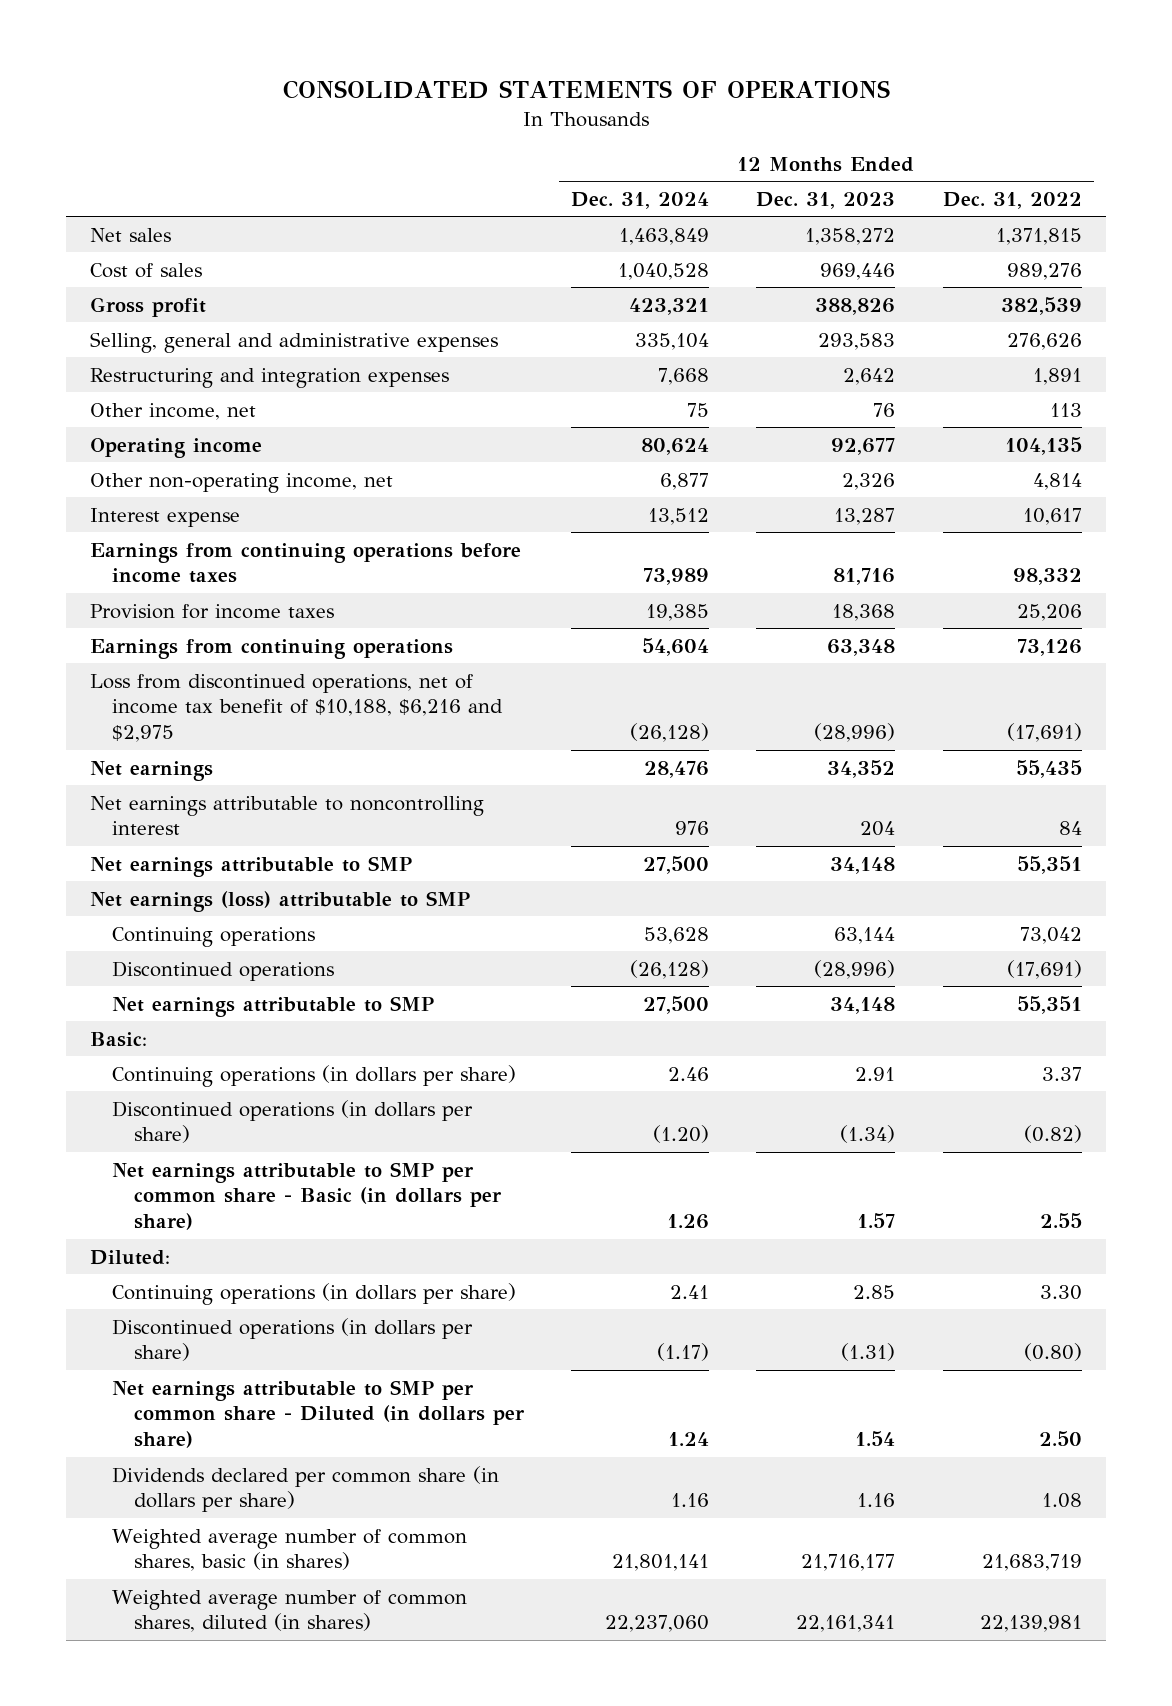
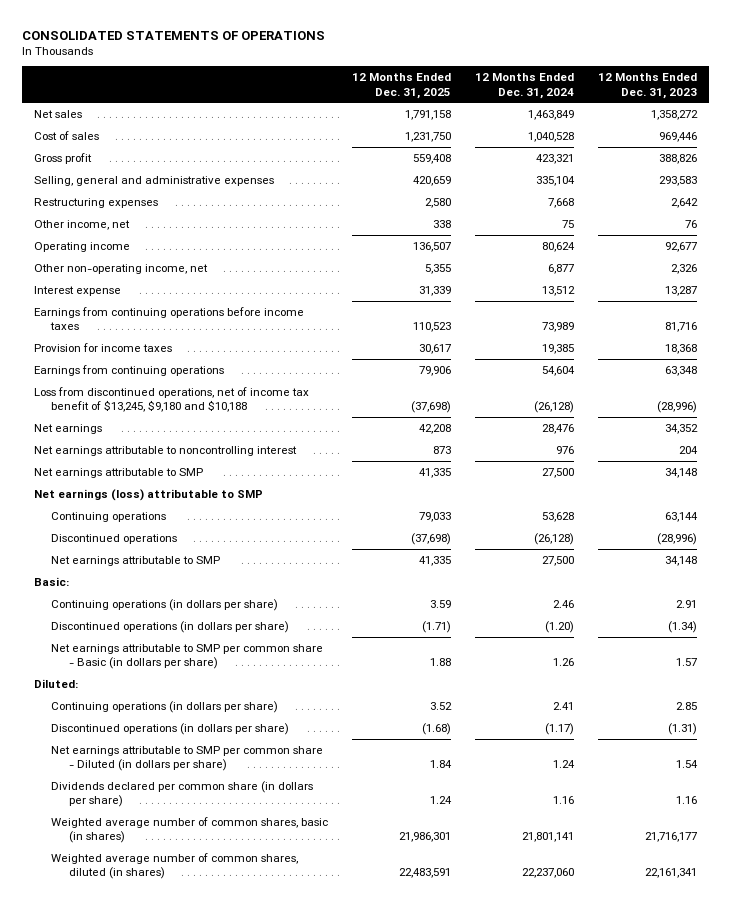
[942,192,1082,210] Dec. 31, 2022 -> none
none -> [352,73,452,99] 12 Months Ended Dec. 31, 2025
[89,367,449,388] Restructuring and integration expenses -> [34,197,159,208] Restructuring expenses
[89,673,503,743] Loss from discontinued operations, net of income tax benefit of $10,188, $6,216 and $2,975 -> [34,386,310,413] Loss from discontinued operations, net of income tax benefit of $13,245, $9,180 and $10,188

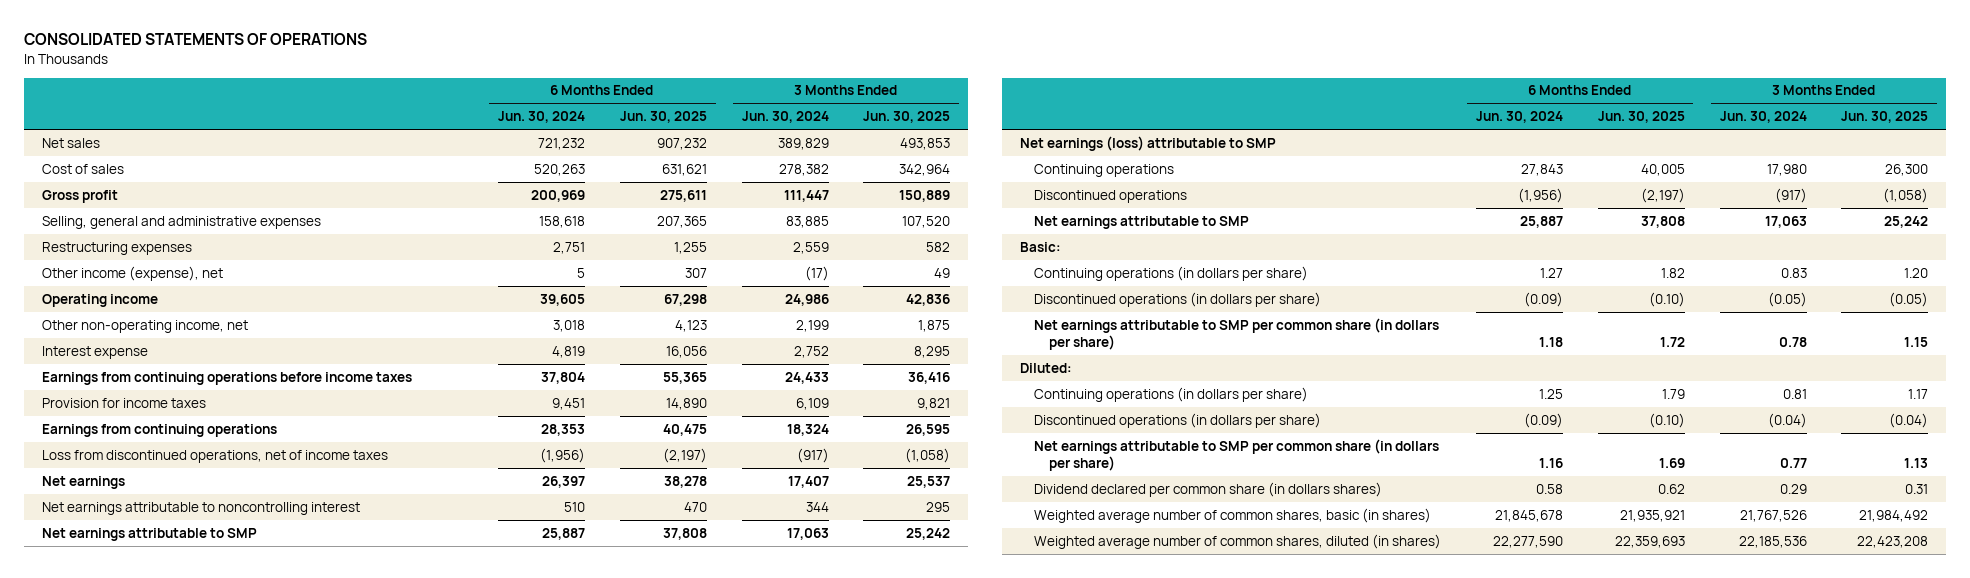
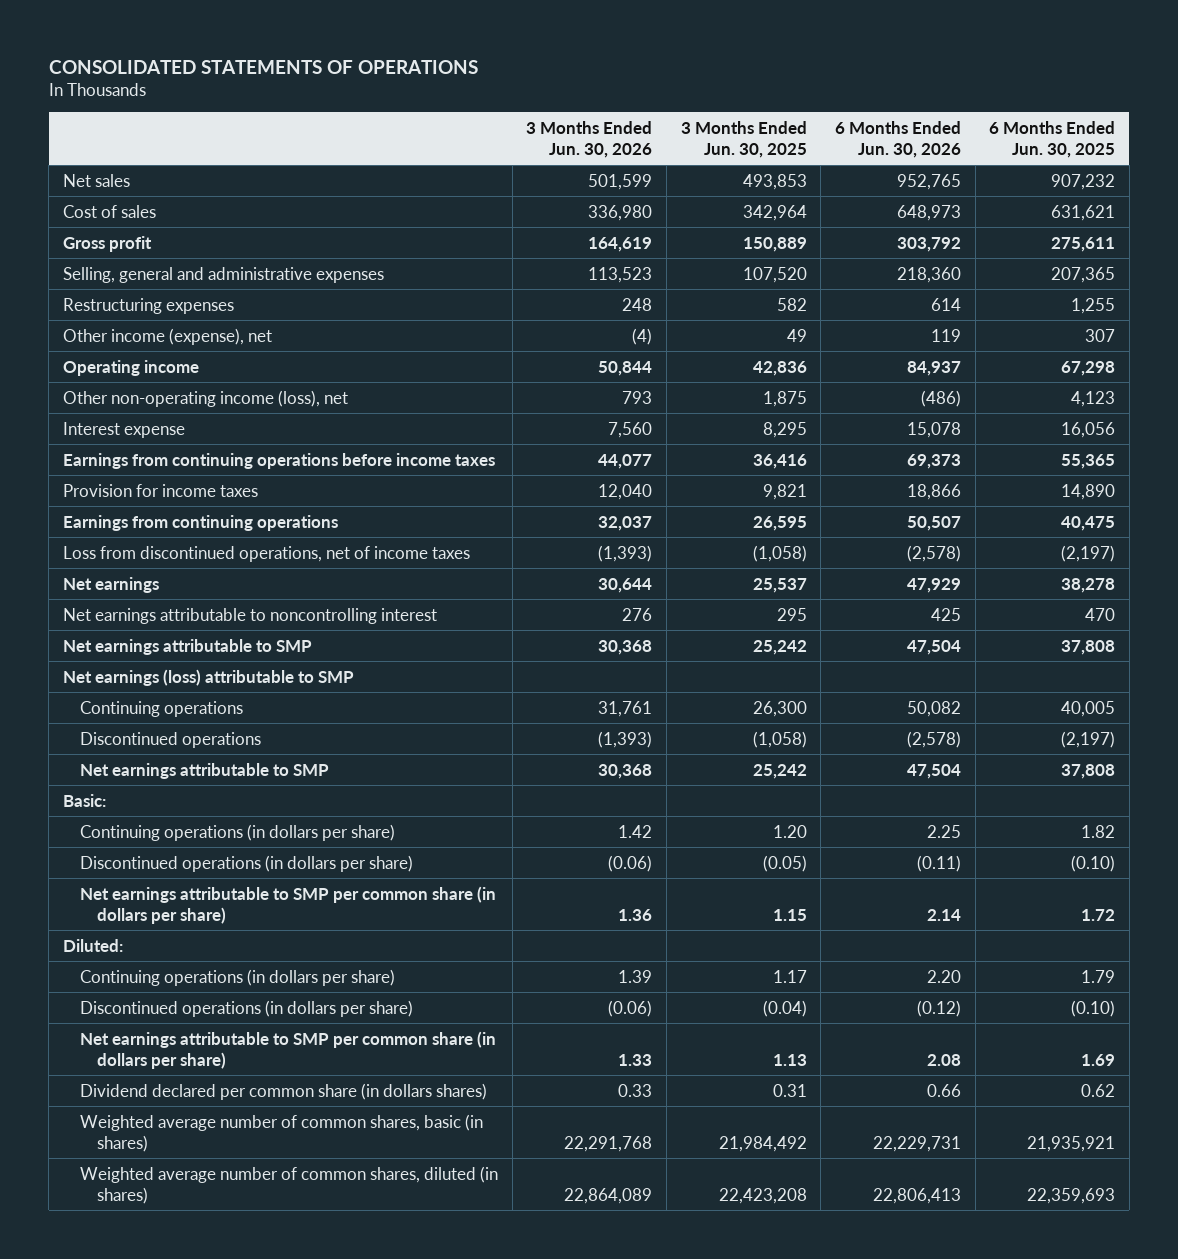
[498,111,586,124] Jun. 30, 2024 -> none
[741,111,829,124] Jun. 30, 2024 -> none
none -> [526,120,653,158] 3 Months Ended Jun. 30, 2026
none -> [834,120,961,158] 6 Months Ended Jun. 30, 2026
[41,319,248,333] Other non-operating income, net -> [62,389,348,407] Other non-operating income (loss), net

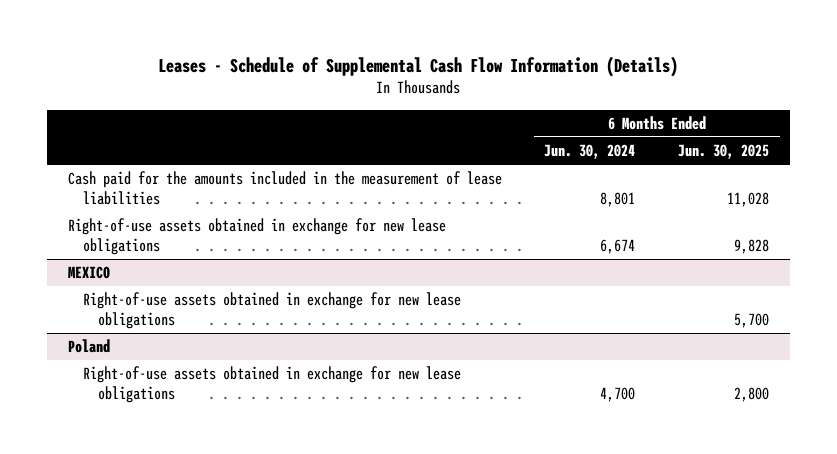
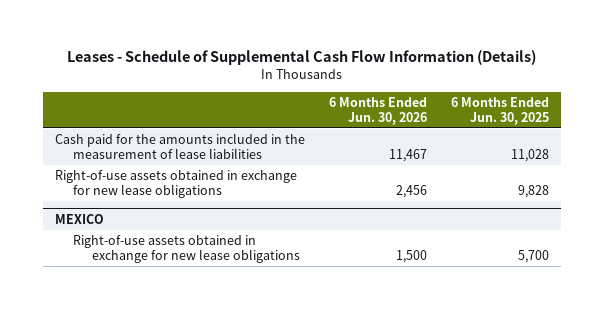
[544,144,636,160] Jun. 30, 2024 -> none
none -> [328,96,427,125] 6 Months Ended Jun. 30, 2026
[67,339,110,354] Poland -> none
[82,366,461,404] Right-of-use assets obtained in exchange for new lease obligations -> none

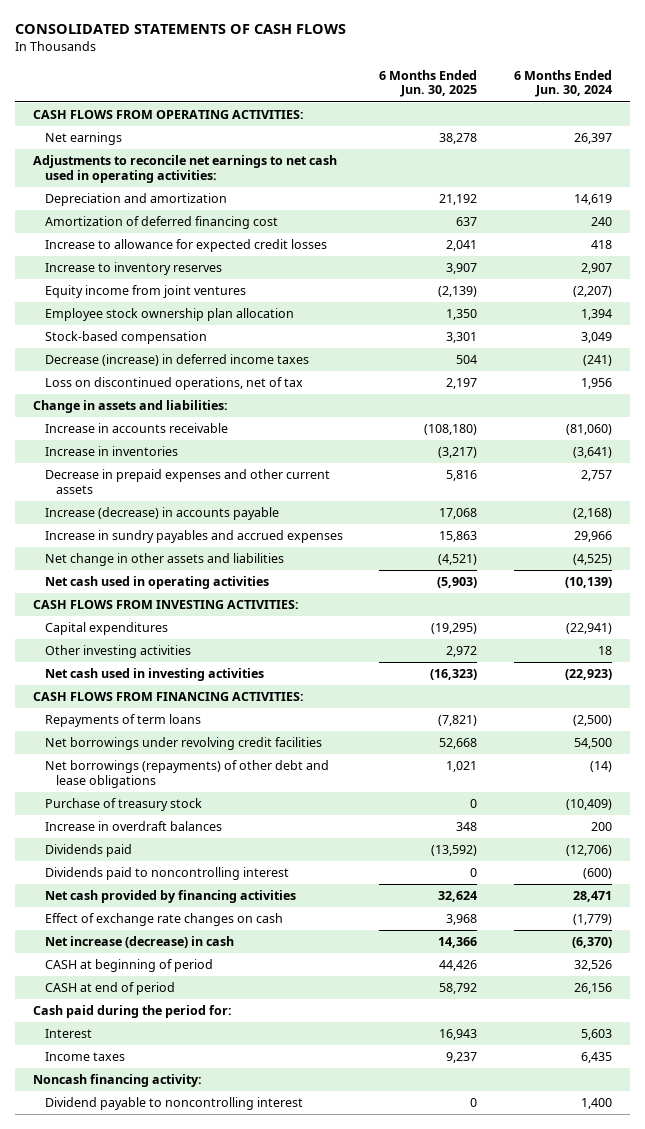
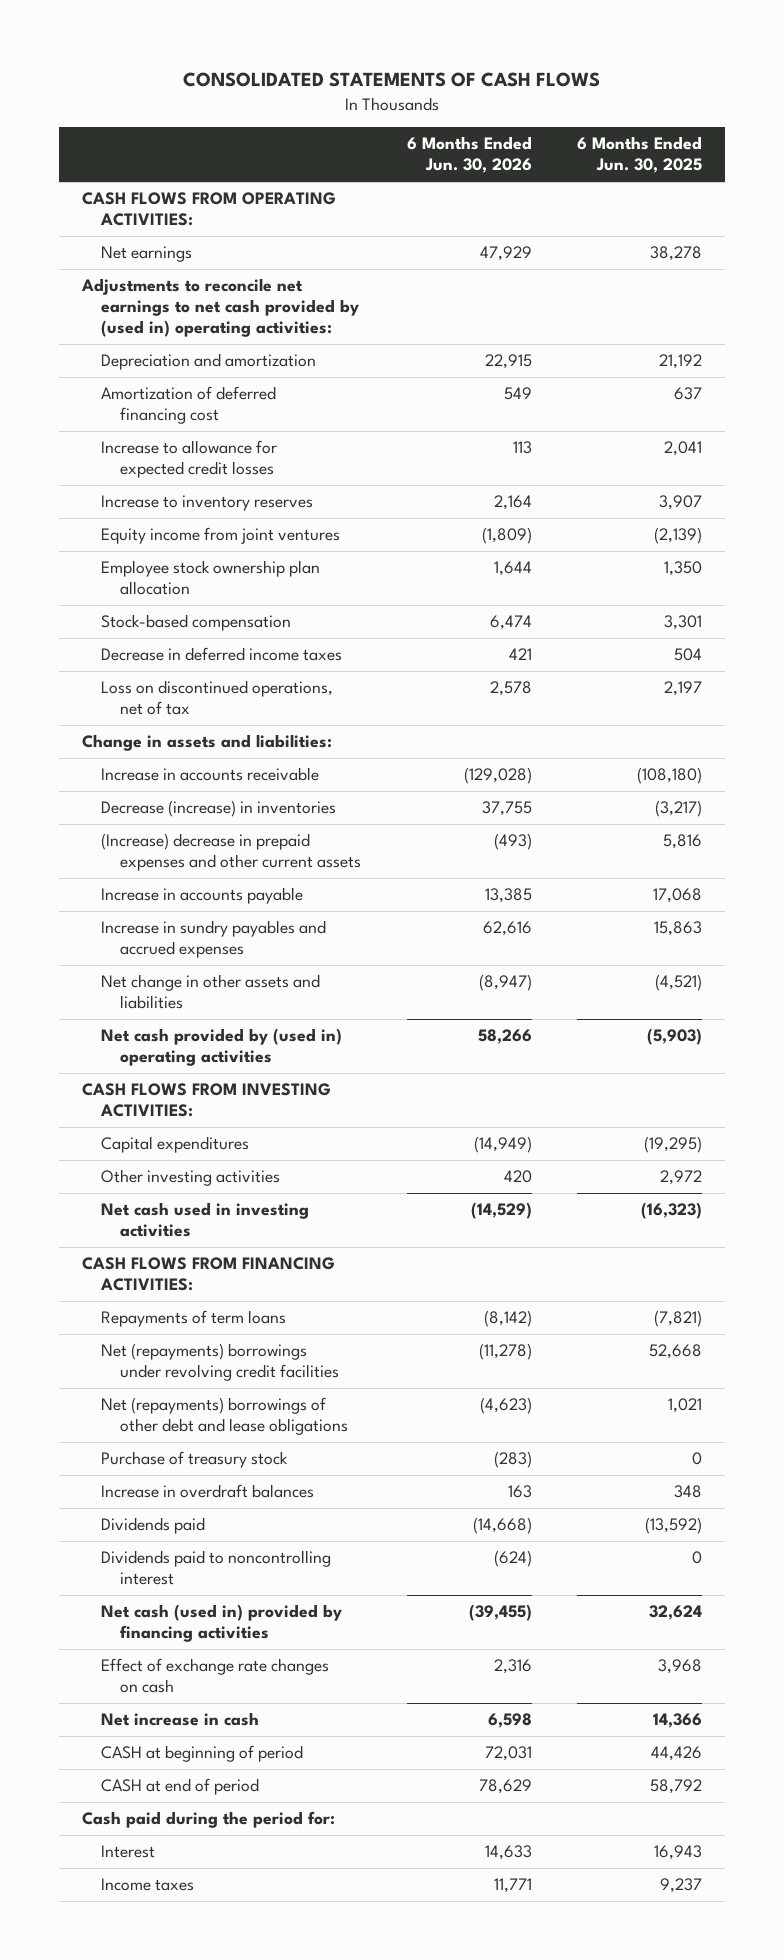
[513,69,612,98] 6 Months Ended Jun. 30, 2024 -> none
none -> [406,136,532,174] 6 Months Ended Jun. 30, 2026
[33,155,338,183] Adjustments to reconcile net earnings to net cash used in operating activities: -> [81,278,360,338] Adjustments to reconcile net earnings to net cash provided by (used in) operating activities:
[44,354,309,367] Decrease (increase) in deferred income taxes -> [101,647,343,662] Decrease in deferred income taxes
[44,446,178,457] Increase in inventories -> [101,800,337,818] Decrease (increase) in inventories
[44,469,330,494] Decrease in prepaid expenses and other current assets -> [101,833,362,872] (Increase) decrease in prepaid expenses and other current assets
[44,507,279,521] Increase (decrease) in accounts payable -> [101,887,304,905] Increase in accounts payable
[44,576,269,590] Net cash used in operating activities -> [101,1028,343,1067] Net cash provided by (used in) operating activities
[44,737,322,751] Net borrowings under revolving credit facilities -> [101,1343,340,1382] Net (repayments) borrowings under revolving credit facilities
[44,760,329,788] Net borrowings (repayments) of other debt and lease obligations -> [101,1397,349,1436] Net (repayments) borrowings of other debt and lease obligations
[44,890,296,904] Net cash provided by financing activities -> [101,1604,343,1643] Net cash (used in) provided by financing activities
[44,936,234,949] Net increase (decrease) in cash -> [101,1712,260,1727] Net increase in cash
[33,1074,203,1088] Noncash financing activity: -> none
[44,1097,303,1111] Dividend payable to noncontrolling interest -> none

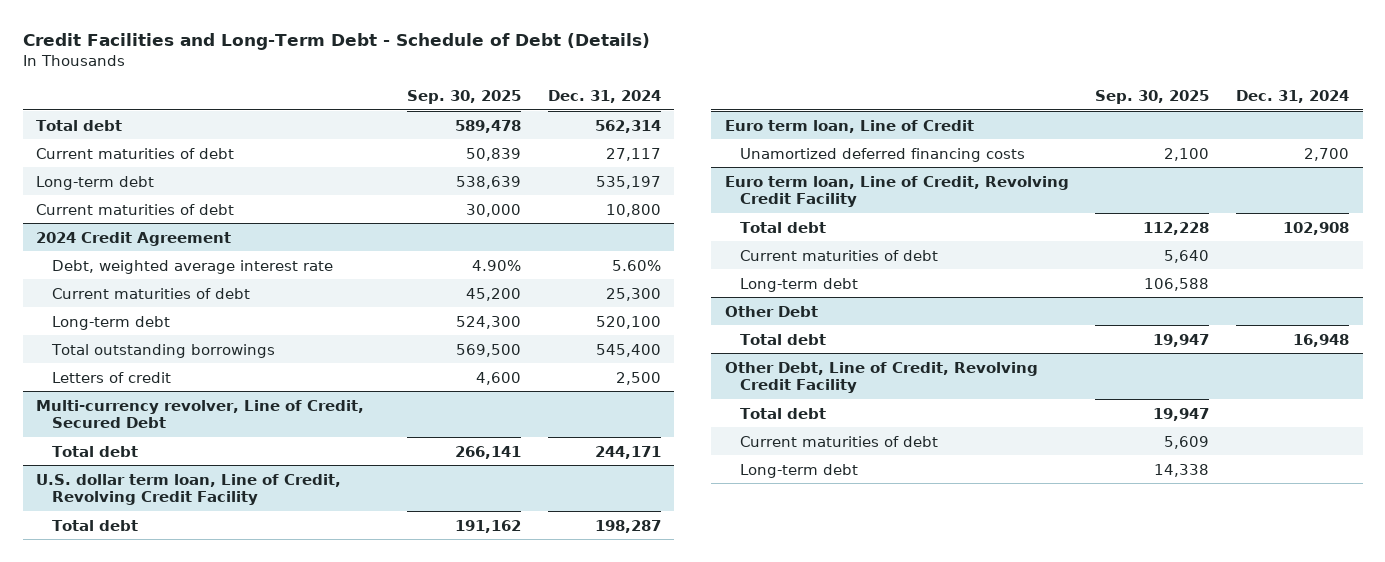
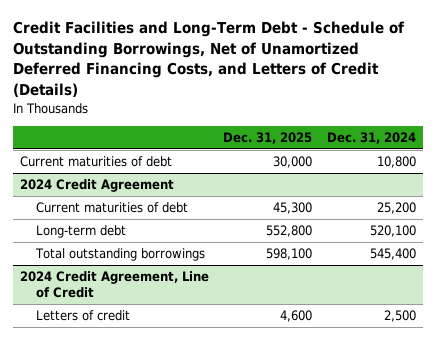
[22,33,650,51] Credit Facilities and Long-Term Debt - Schedule of Debt (Details) -> [12,21,404,97] Credit Facilities and Long-Term Debt - Schedule of Outstanding Borrowings, Net of Unamortized Deferred Financing Costs, and Letters of Credit (Details)
[407,89,522,104] Sep. 30, 2025 -> none
none -> [223,132,313,145] Dec. 31, 2025
[36,119,123,131] Total debt -> none
[36,147,235,159] Current maturities of debt -> none
[36,175,155,190] Long-term debt -> none
[51,259,333,274] Debt, weighted average interest rate -> none
[605,287,661,301] 25,300 -> [376,202,416,215] 25,200
none -> [20,271,210,299] 2024 Credit Agreement, Line of Credit
[36,399,365,429] Multi-currency revolver, Line of Credit, Secured Debt -> none
[51,445,138,457] Total debt -> none
[36,473,342,506] U.S. dollar term loan, Line of Credit, Revolving Credit Facility -> none
[51,519,138,531] Total debt -> none
[724,119,974,133] Euro term loan, Line of Credit -> none
[740,147,1026,162] Unamortized deferred financing costs -> none
[724,175,1069,208] Euro term loan, Line of Credit, Revolving Credit Facility -> none
[740,221,827,233] Total debt -> none
[740,249,939,261] Current maturities of debt -> none
[740,277,859,292] Long-term debt -> none
[724,305,818,317] Other Debt -> none
[740,333,827,345] Total debt -> none
[724,361,1038,394] Other Debt, Line of Credit, Revolving Credit Facility -> none
[740,407,827,419] Total debt -> none
[740,435,939,447] Current maturities of debt -> none
[740,463,859,478] Long-term debt -> none

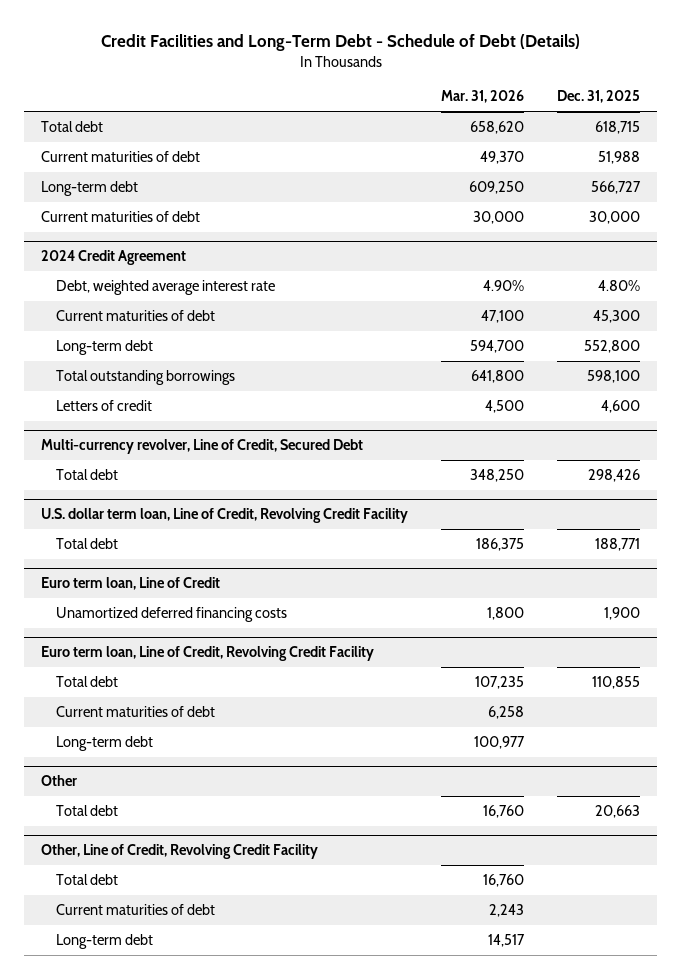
[12,21,404,97] Credit Facilities and Long-Term Debt - Schedule of Outstanding Borrowings, Net of Unamortized Deferred Financing Costs, and Letters of Credit (Details) -> [100,33,580,51] Credit Facilities and Long-Term Debt - Schedule of Debt (Details)
[326,132,416,145] Dec. 31, 2024 -> none
none -> [441,90,525,104] Mar. 31, 2026
none -> [40,120,103,132] Total debt
none -> [40,150,200,162] Current maturities of debt
none -> [40,180,138,196] Long-term debt
none -> [55,279,275,295] Debt, weighted average interest rate
[20,271,210,299] 2024 Credit Agreement, Line of Credit -> none
none -> [40,439,363,455] Multi-currency revolver, Line of Credit, Secured Debt
none -> [55,468,118,480] Total debt
none -> [40,508,408,524] U.S. dollar term loan, Line of Credit, Revolving Credit Facility
none -> [55,537,118,549] Total debt
none -> [40,577,220,591] Euro term loan, Line of Credit
none -> [55,606,287,622] Unamortized deferred financing costs
none -> [40,646,374,662] Euro term loan, Line of Credit, Revolving Credit Facility
none -> [55,675,118,687] Total debt
none -> [55,705,215,717] Current maturities of debt
none -> [55,735,153,751] Long-term debt
none -> [40,775,77,787] Other
none -> [55,804,118,816] Total debt
none -> [40,844,318,860] Other, Line of Credit, Revolving Credit Facility
none -> [55,873,118,885] Total debt
none -> [55,903,215,915] Current maturities of debt
none -> [55,933,153,949] Long-term debt

